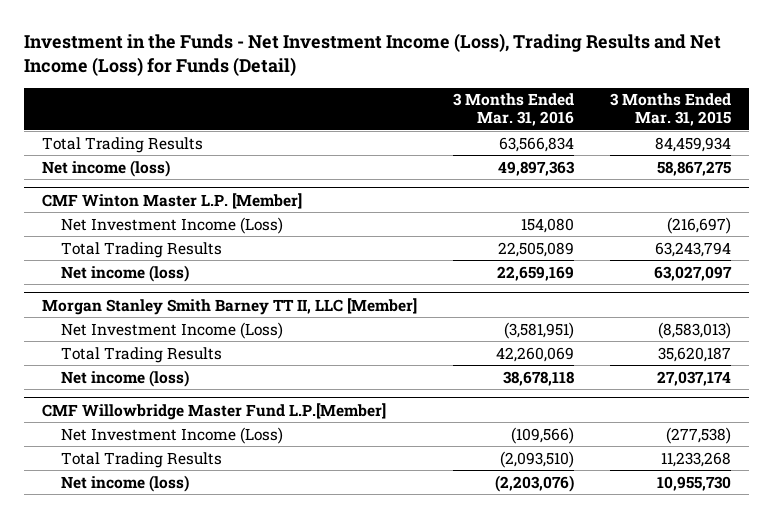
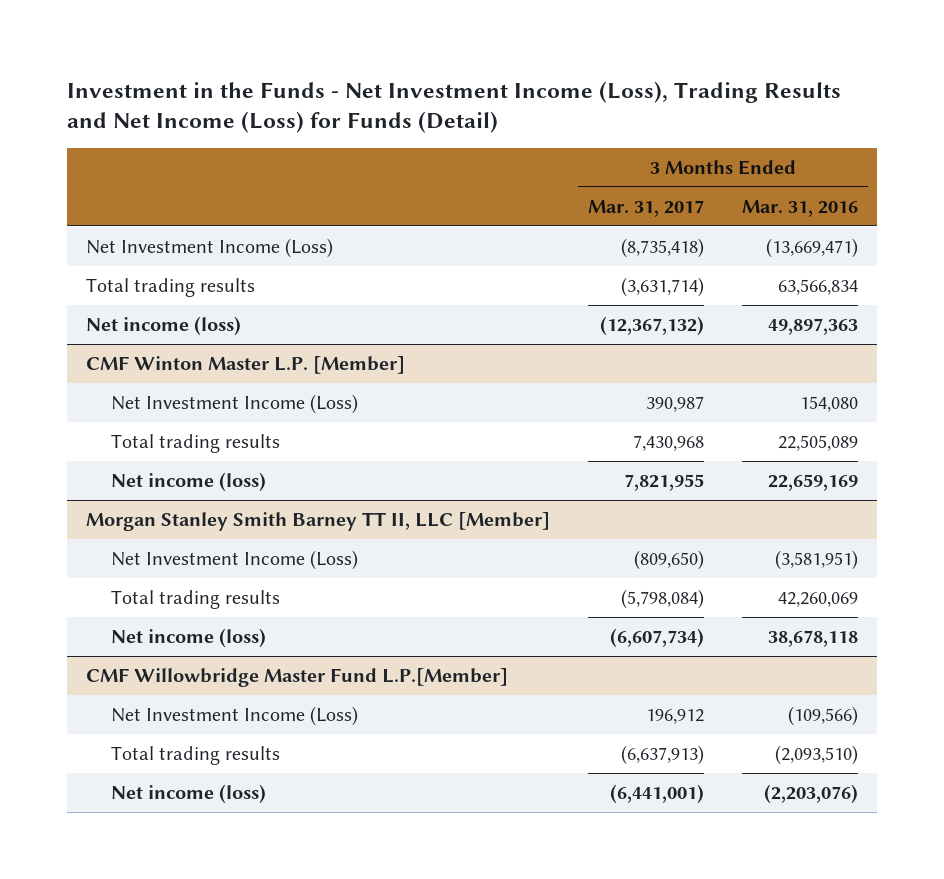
[610,93,732,127] 3 Months Ended Mar. 31, 2015 -> none
none -> [587,199,704,217] Mar. 31, 2017
none -> [85,237,333,258] Net Investment Income (Loss)
[41,136,203,153] Total Trading Results -> [85,277,255,297] Total trading results
[61,241,223,258] Total Trading Results -> [111,433,281,453] Total trading results
[61,346,223,363] Total Trading Results -> [111,589,281,609] Total trading results
[61,451,223,468] Total Trading Results -> [111,745,281,765] Total trading results

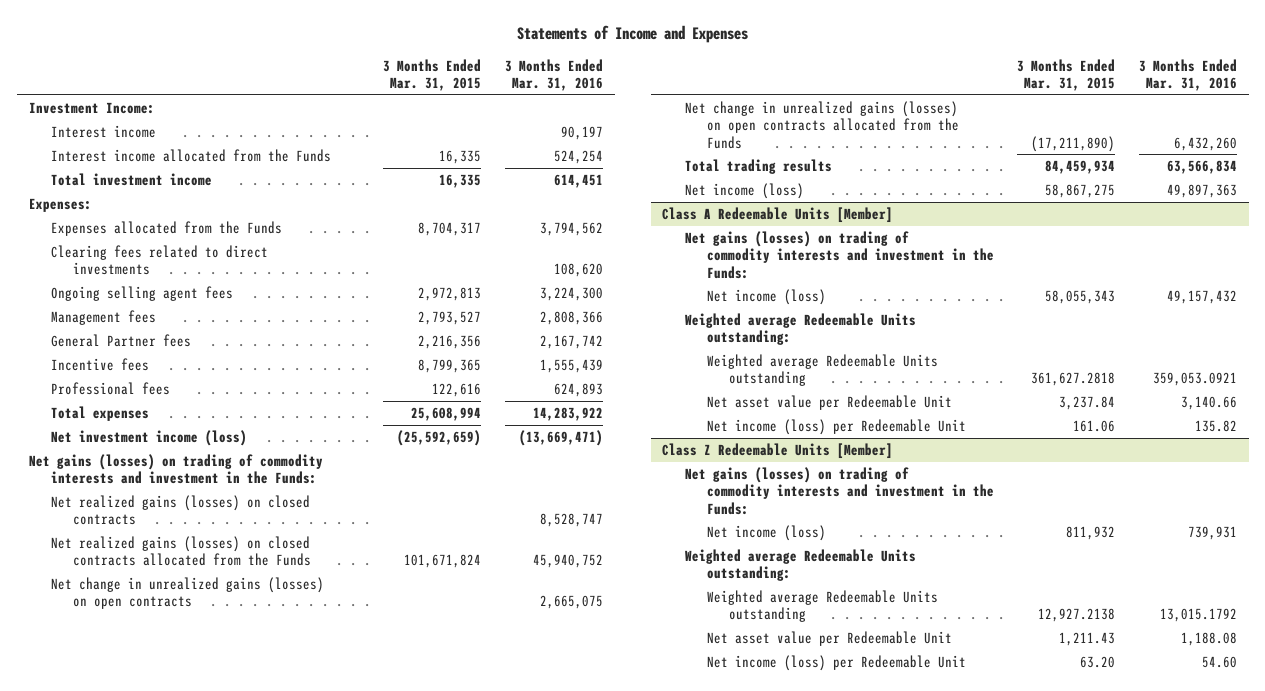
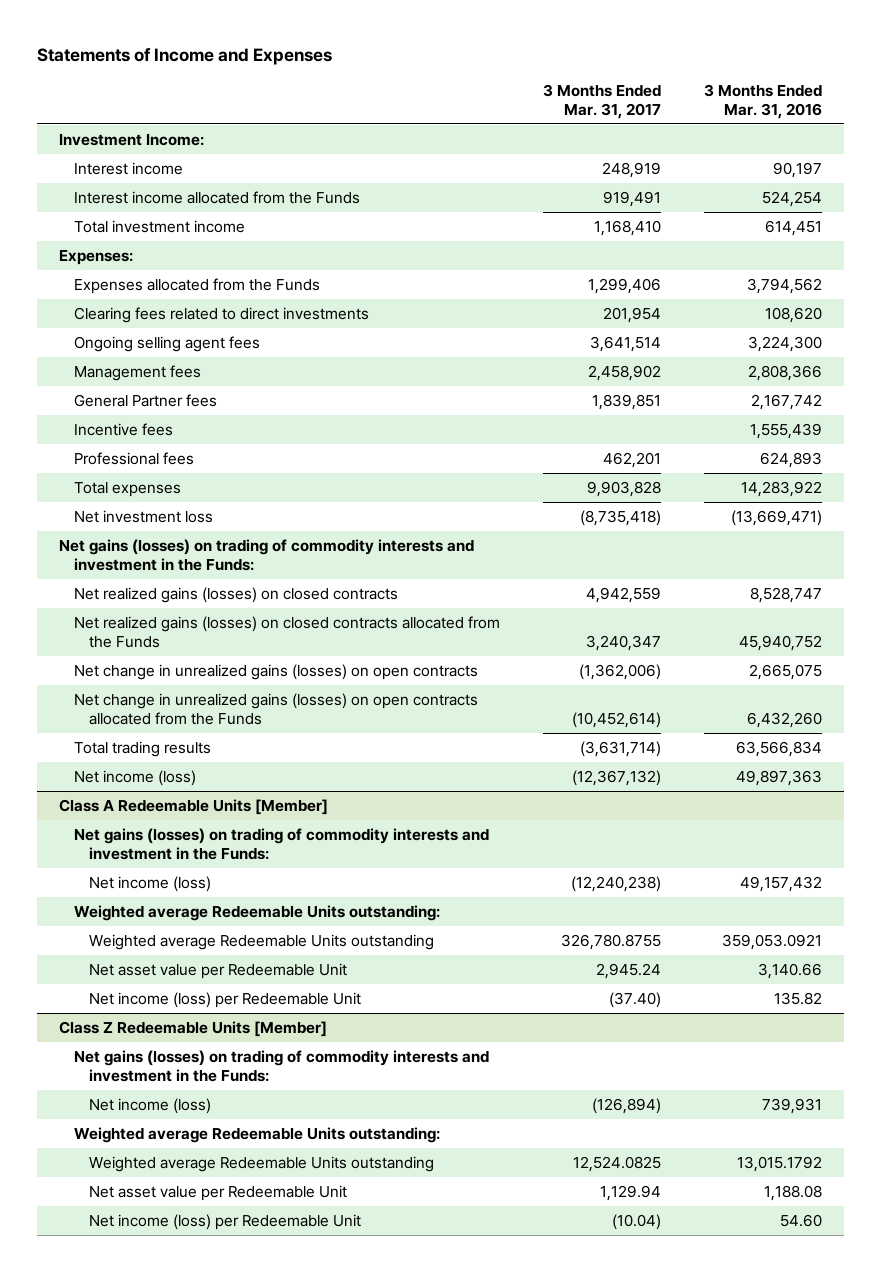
[383,58,482,91] 3 Months Ended Mar. 31, 2015 -> none
none -> [543,83,662,120] 3 Months Ended Mar. 31, 2017
[50,430,247,447] Net investment income (loss) -> [73,509,213,523] Net investment loss

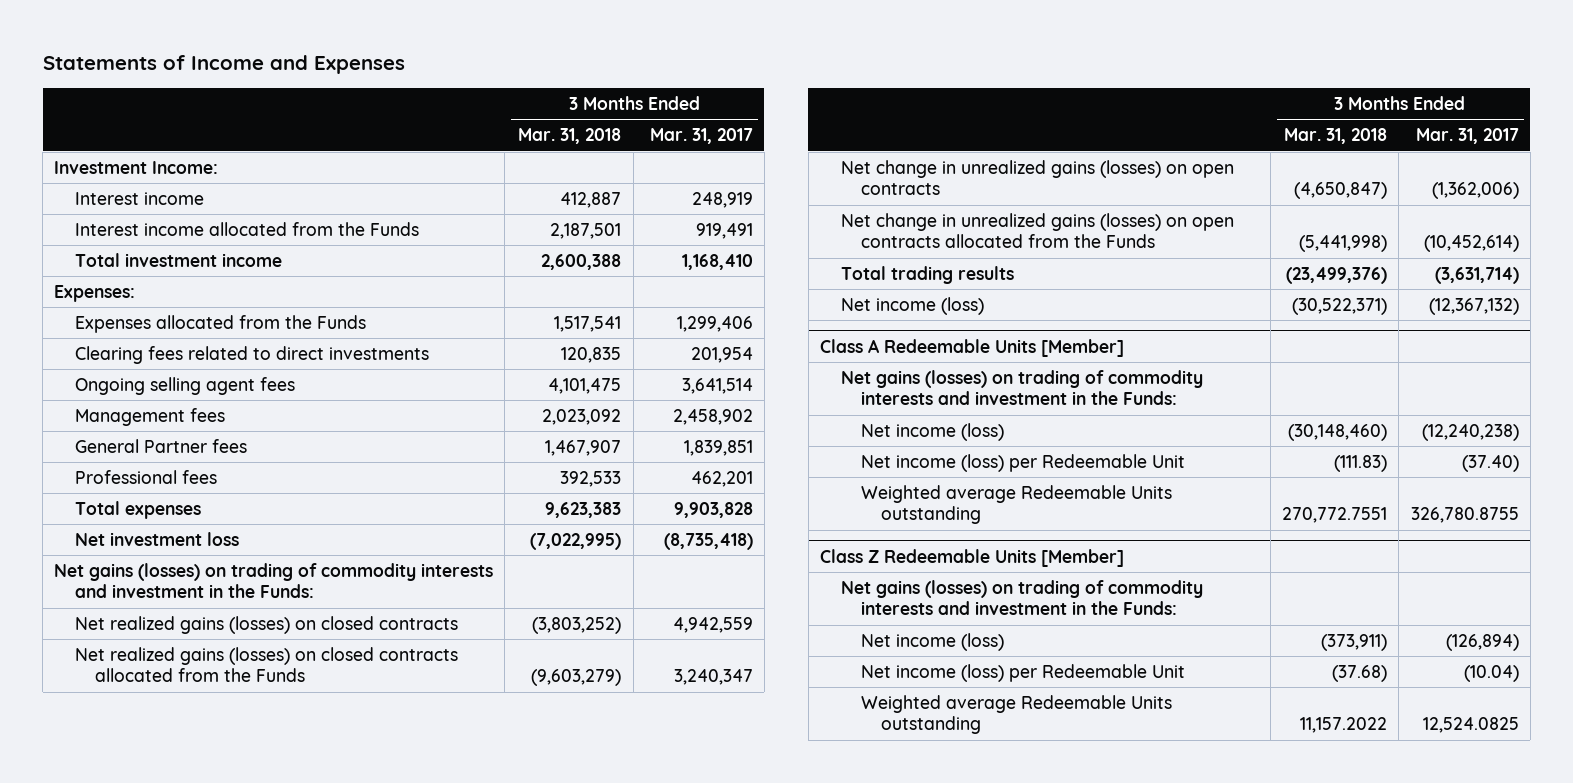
[704,83,823,120] 3 Months Ended Mar. 31, 2016 -> none
none -> [518,128,622,145] Mar. 31, 2018
[73,422,173,436] Incentive fees -> none
[73,904,440,921] Weighted average Redeemable Units outstanding: -> none
[89,962,348,979] Net asset value per Redeemable Unit -> none
[89,933,435,950] Weighted average Redeemable Units outstanding -> [861,485,1173,525] Weighted average Redeemable Units outstanding
[73,1126,440,1143] Weighted average Redeemable Units outstanding: -> none
[89,1184,348,1201] Net asset value per Redeemable Unit -> none
[89,1155,435,1172] Weighted average Redeemable Units outstanding -> [861,695,1173,735] Weighted average Redeemable Units outstanding

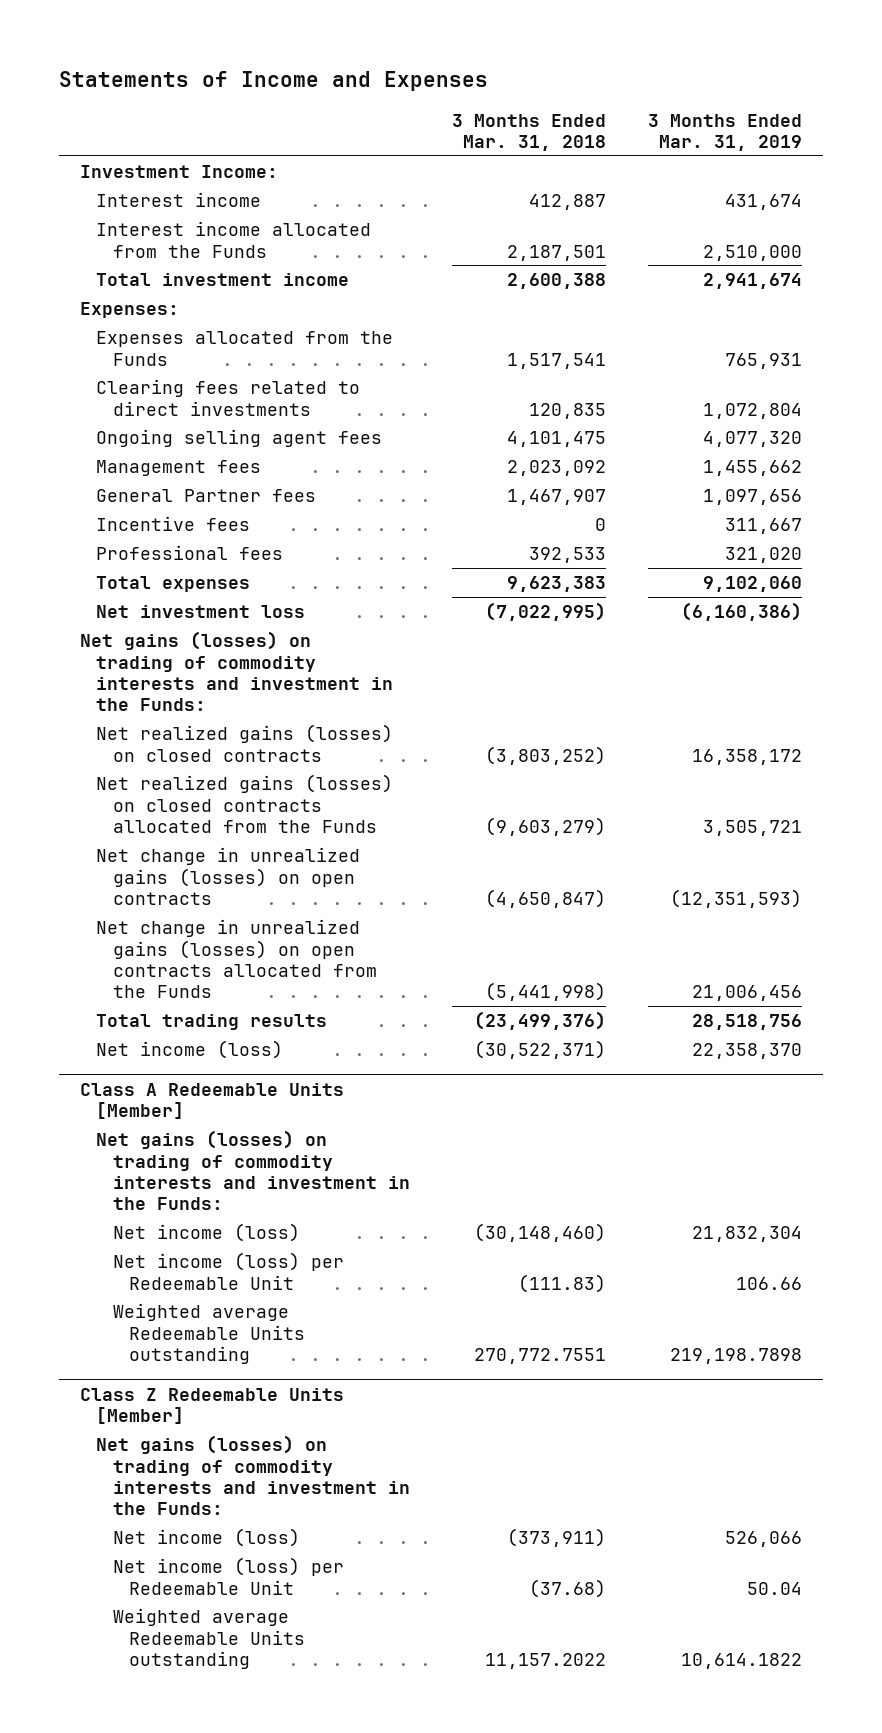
[649,128,753,145] Mar. 31, 2017 -> none
none -> [647,113,802,152] 3 Months Ended Mar. 31, 2019
none -> [96,516,251,532] Incentive fees

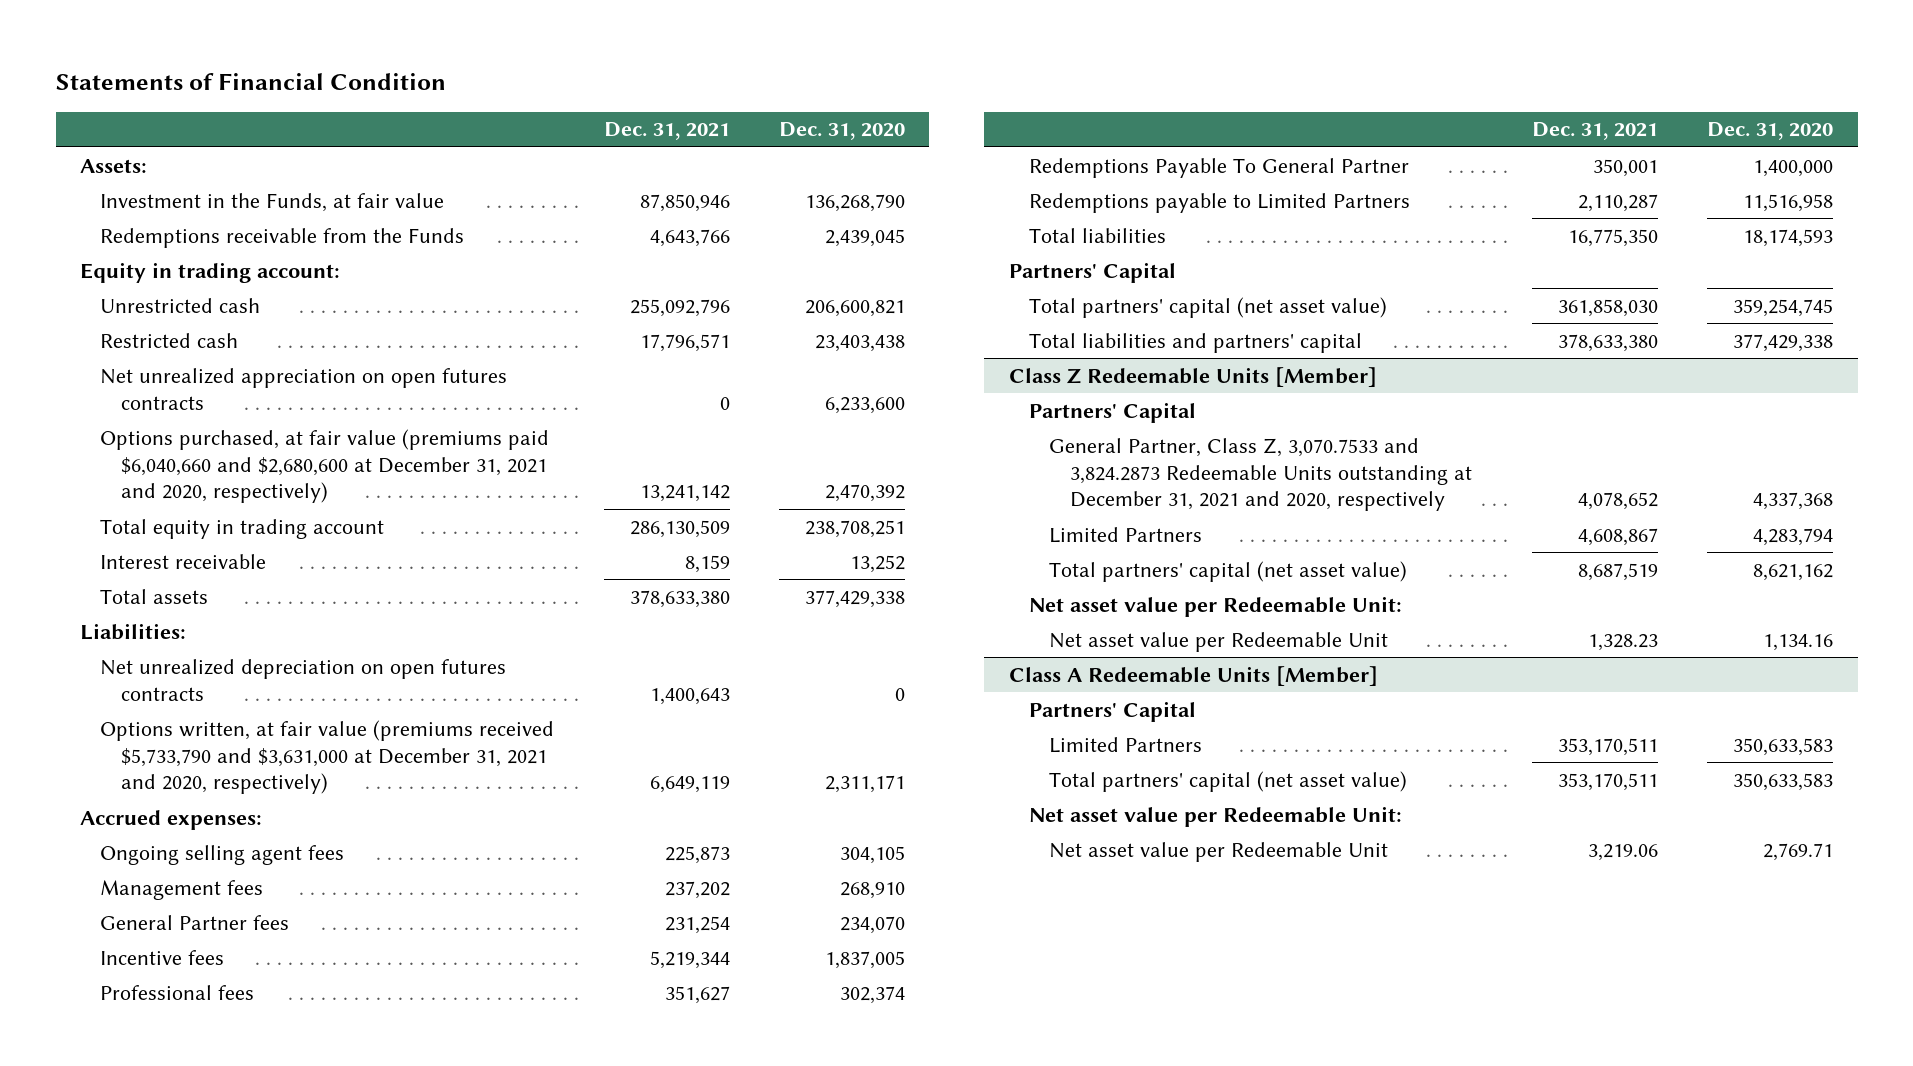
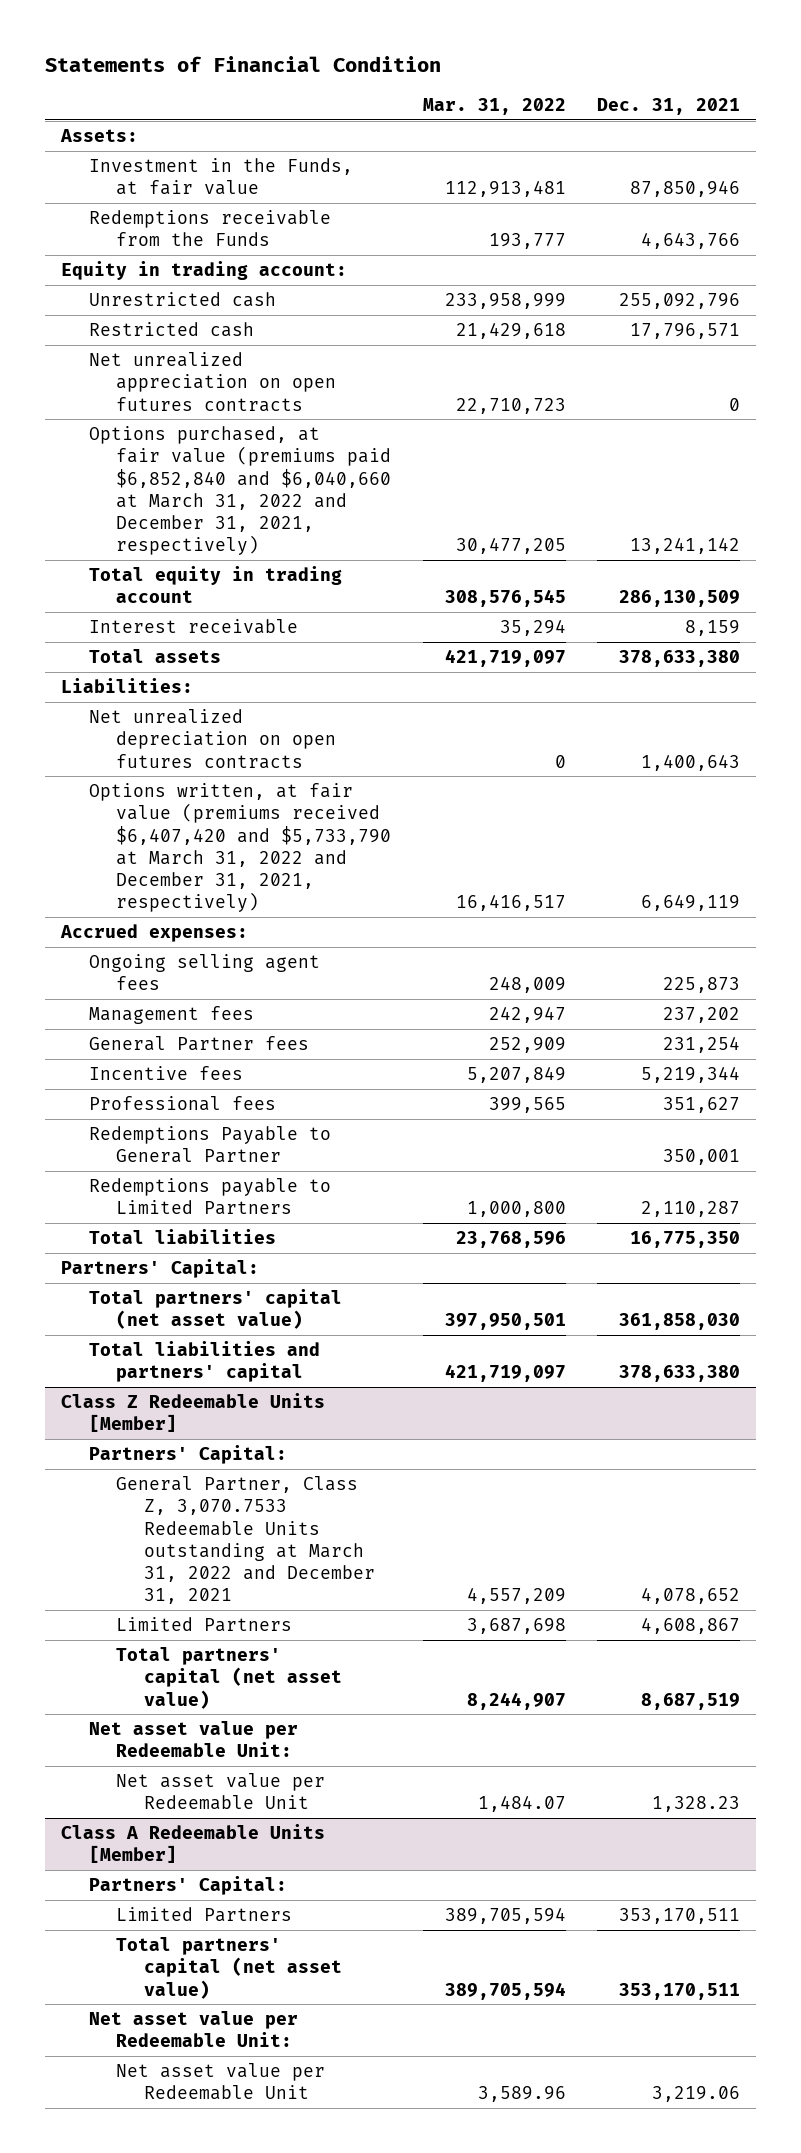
[778,122,905,141] Dec. 31, 2020 -> none
none -> [422,98,566,116] Mar. 31, 2022
[100,428,550,504] Options purchased, at fair value (premiums paid $6,040,660 and $2,680,600 at December 31, 2021 and 2020, respectively) -> [88,426,392,556] Options purchased, at fair value (premiums paid $6,852,840 and $6,040,660 at March 31, 2022 and December 31, 2021, respectively)
[100,719,555,795] Options written, at fair value (premiums received $5,733,790 and $3,631,000 at December 31, 2021 and 2020, respectively) -> [88,783,392,913] Options written, at fair value (premiums received $6,407,420 and $5,733,790 at March 31, 2022 and December 31, 2021, respectively)
[1028,157,1409,178] Redemptions Payable To General Partner -> [88,1126,331,1164] Redemptions Payable to General Partner
[1008,261,1176,283] Partners' Capital -> [60,1259,259,1279] Partners' Capital:
[1028,401,1196,423] Partners' Capital -> [88,1445,287,1465] Partners' Capital:
[1049,437,1472,512] General Partner, Class Z, 3,070.7533 and 3,824.2873 Redeemable Units outstanding at December 31, 2021 and 2020, respectively -> [116,1476,376,1605] General Partner, Class Z, 3,070.7533 Redeemable Units outstanding at March 31, 2022 and December 31, 2021
[1028,700,1196,722] Partners' Capital -> [88,1876,287,1896] Partners' Capital:

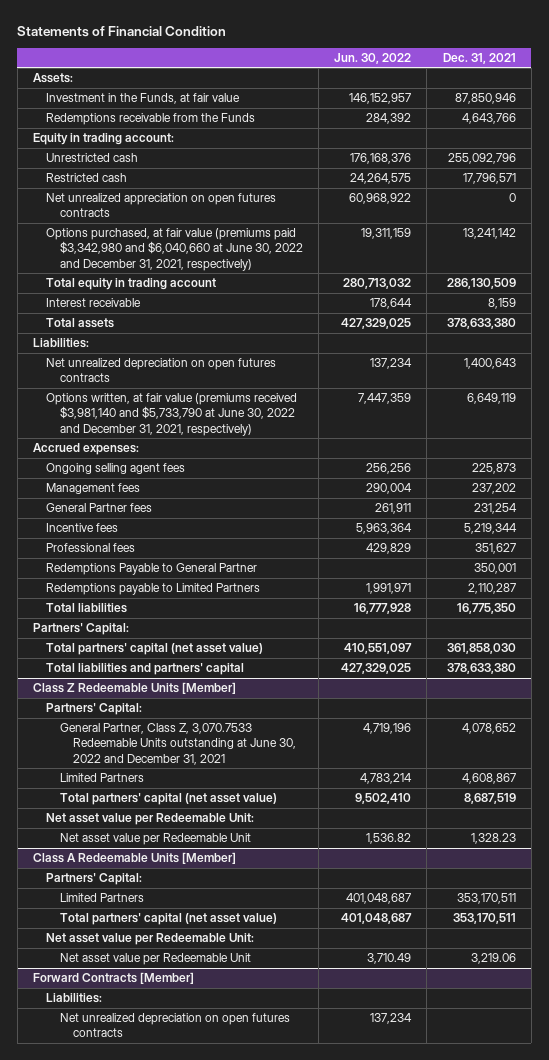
[422,98,566,116] Mar. 31, 2022 -> none
none -> [334,52,412,64] Jun. 30, 2022
[88,426,392,556] Options purchased, at fair value (premiums paid $6,852,840 and $6,040,660 at March 31, 2022 and December 31, 2021, respectively) -> [46,228,303,271] Options purchased, at fair value (premiums paid $3,342,980 and $6,040,660 at June 30, 2022 and December 31, 2021, respectively)
[88,783,392,913] Options written, at fair value (premiums received $6,407,420 and $5,733,790 at March 31, 2022 and December 31, 2021, respectively) -> [46,393,298,436] Options written, at fair value (premiums received $3,981,140 and $5,733,790 at June 30, 2022 and December 31, 2021, respectively)
[116,1476,376,1605] General Partner, Class Z, 3,070.7533 Redeemable Units outstanding at March 31, 2022 and December 31, 2021 -> [59,723,297,765] General Partner, Class Z, 3,070.7533 Redeemable Units outstanding at June 30, 2022 and December 31, 2021
none -> [33,972,195,985] Forward Contracts [Member]
none -> [46,993,103,1004] Liabilities:
none -> [59,1013,290,1038] Net unrealized depreciation on open futures contracts

